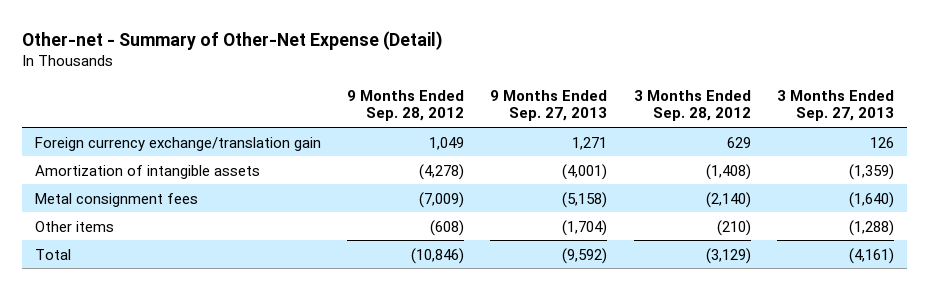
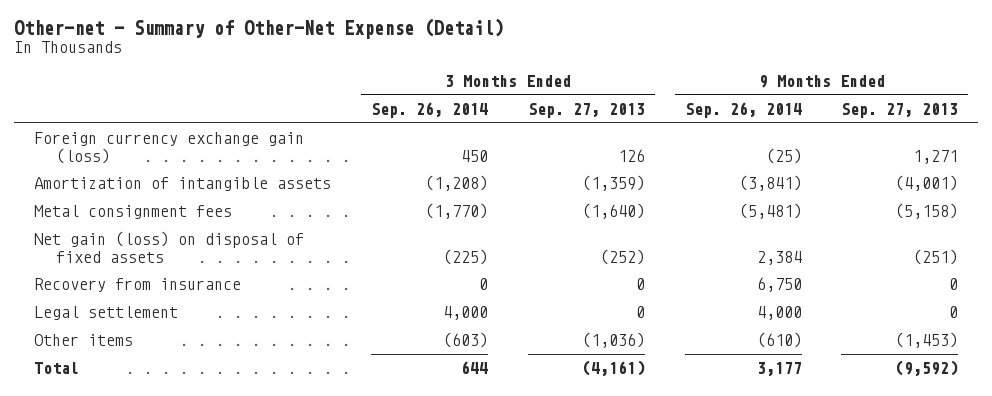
[347,89,465,122] 9 Months Ended Sep. 28, 2012 -> none
[633,89,751,122] 3 Months Ended Sep. 28, 2012 -> none
none -> [370,102,488,119] Sep. 26, 2014
none -> [684,102,802,119] Sep. 26, 2014
[35,136,322,151] Foreign currency exchange/translation gain -> [33,132,304,164] Foreign currency exchange gain (loss)
none -> [33,231,304,263] Net gain (loss) on disposal of fixed assets
none -> [33,278,241,293] Recovery from insurance
none -> [33,306,178,321] Legal settlement
[562,219,608,236] (1,704) -> [895,332,959,349] (1,453)
[848,219,894,236] (1,288) -> [581,332,645,349] (1,036)

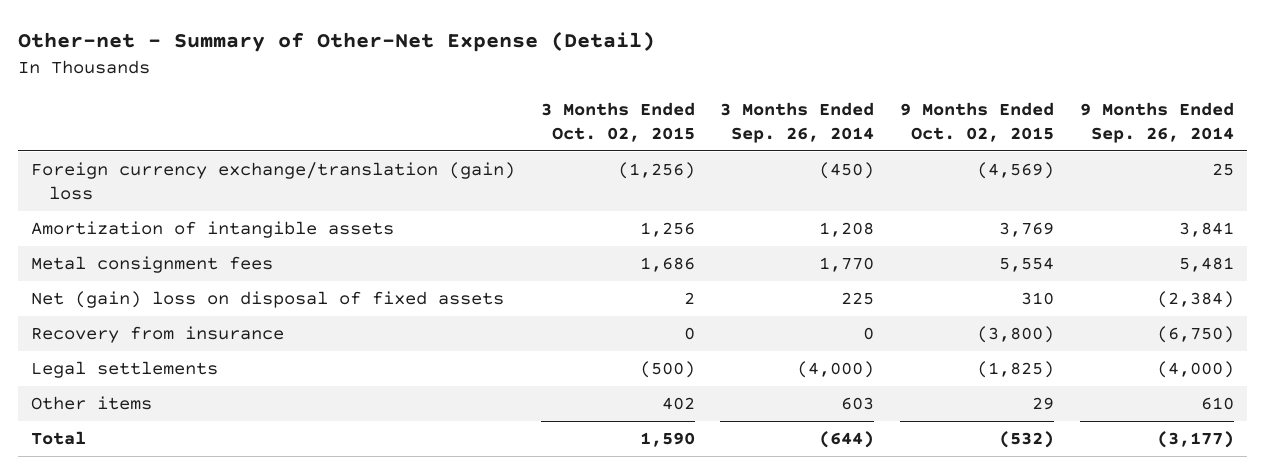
[527,103,645,119] Sep. 27, 2013 -> none
[841,103,959,119] Sep. 27, 2013 -> none
none -> [540,102,695,142] 3 Months Ended Oct. 02, 2015
none -> [900,102,1055,142] 9 Months Ended Oct. 02, 2015
[33,132,304,164] Foreign currency exchange gain (loss) -> [30,161,515,200] Foreign currency exchange/translation (gain) loss
[460,149,488,162] 450 -> [819,161,875,179] (450)
[765,147,802,164] (25) -> [1211,162,1234,176] 25
[424,175,488,192] (1,208) -> [819,221,875,237] 1,208
[738,175,802,192] (3,841) -> [1178,221,1234,237] 3,841
[424,203,488,220] (1,770) -> [819,256,875,272] 1,770
[738,203,802,220] (5,481) -> [1178,256,1234,272] 5,481
[33,231,304,263] Net gain (loss) on disposal of fixed assets -> [30,290,504,308] Net (gain) loss on disposal of fixed assets
[442,248,488,265] (225) -> [841,291,875,305] 225
[756,250,802,265] 2,384 -> [1156,290,1234,308] (2,384)
[756,277,802,293] 6,750 -> [1156,325,1234,343] (6,750)
[33,306,178,321] Legal settlement -> [30,360,218,378] Legal settlements
[442,306,488,321] 4,000 -> [797,360,875,378] (4,000)
[756,306,802,321] 4,000 -> [1156,360,1234,378] (4,000)
[442,332,488,349] (603) -> [841,396,875,410] 603
[756,332,802,349] (610) -> [1200,396,1234,410] 610
[460,361,488,375] 644 -> [819,430,875,448] (644)
[756,362,802,377] 3,177 -> [1156,430,1234,448] (3,177)

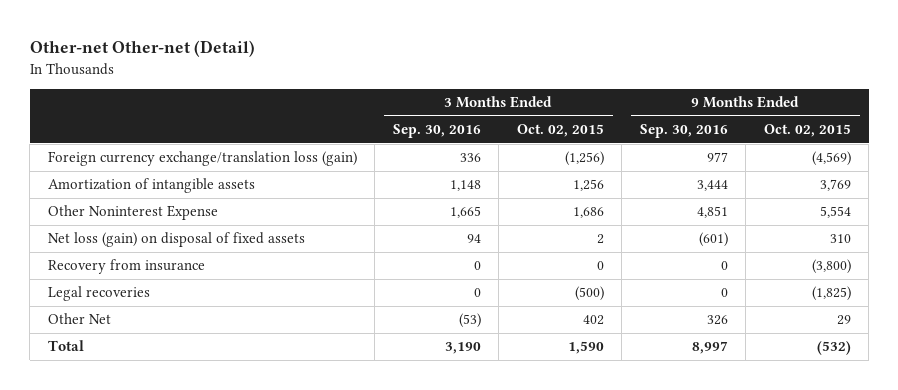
[17,31,655,53] Other-net - Summary of Other-Net Expense (Detail) -> [29,40,255,58] Other-net Other-net (Detail)
[720,102,875,143] 3 Months Ended Sep. 26, 2014 -> none
[1079,102,1234,143] 9 Months Ended Sep. 26, 2014 -> none
none -> [392,124,481,139] Sep. 30, 2016
none -> [639,124,728,139] Sep. 30, 2016
[30,161,515,200] Foreign currency exchange/translation (gain) loss -> [47,151,357,167] Foreign currency exchange/translation loss (gain)
[30,255,273,273] Metal consignment fees -> [47,205,218,221] Other Noninterest Expense
[30,290,504,308] Net (gain) loss on disposal of fixed assets -> [47,232,305,248] Net loss (gain) on disposal of fixed assets
[30,360,218,378] Legal settlements -> [47,286,150,302] Legal recoveries
[30,395,152,410] Other items -> [47,313,111,325] Other Net

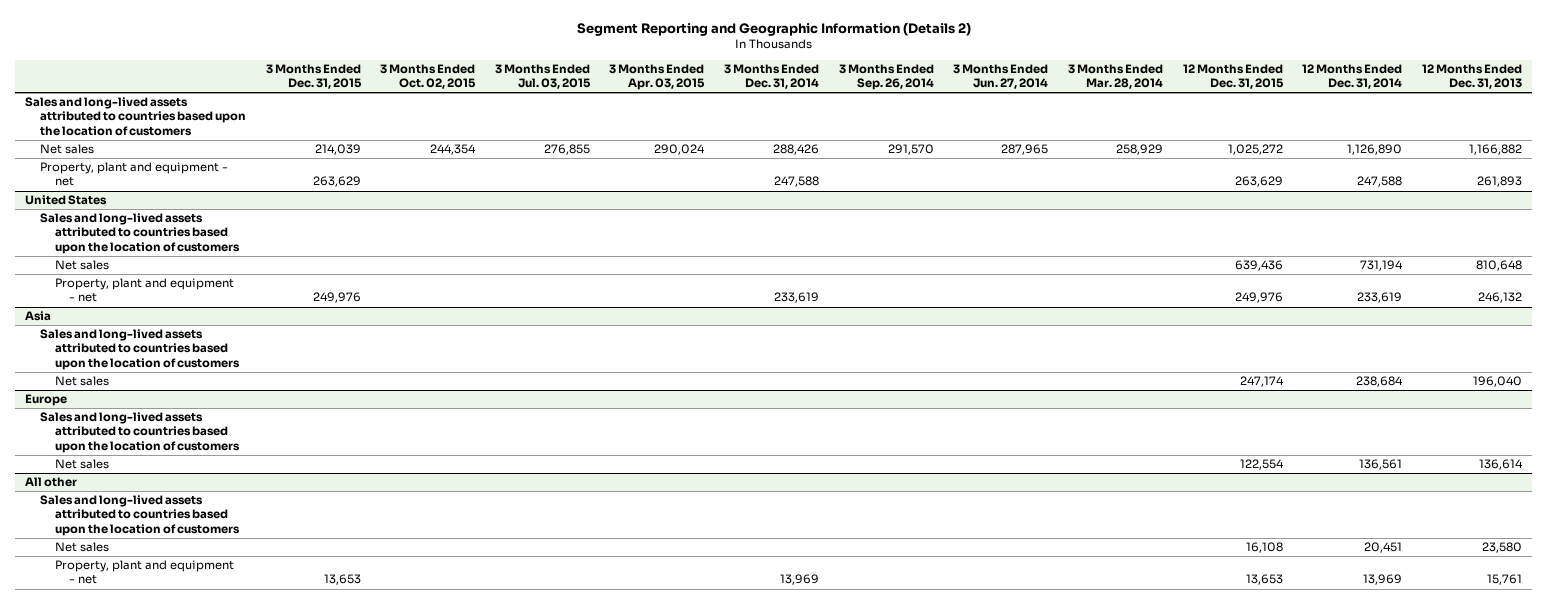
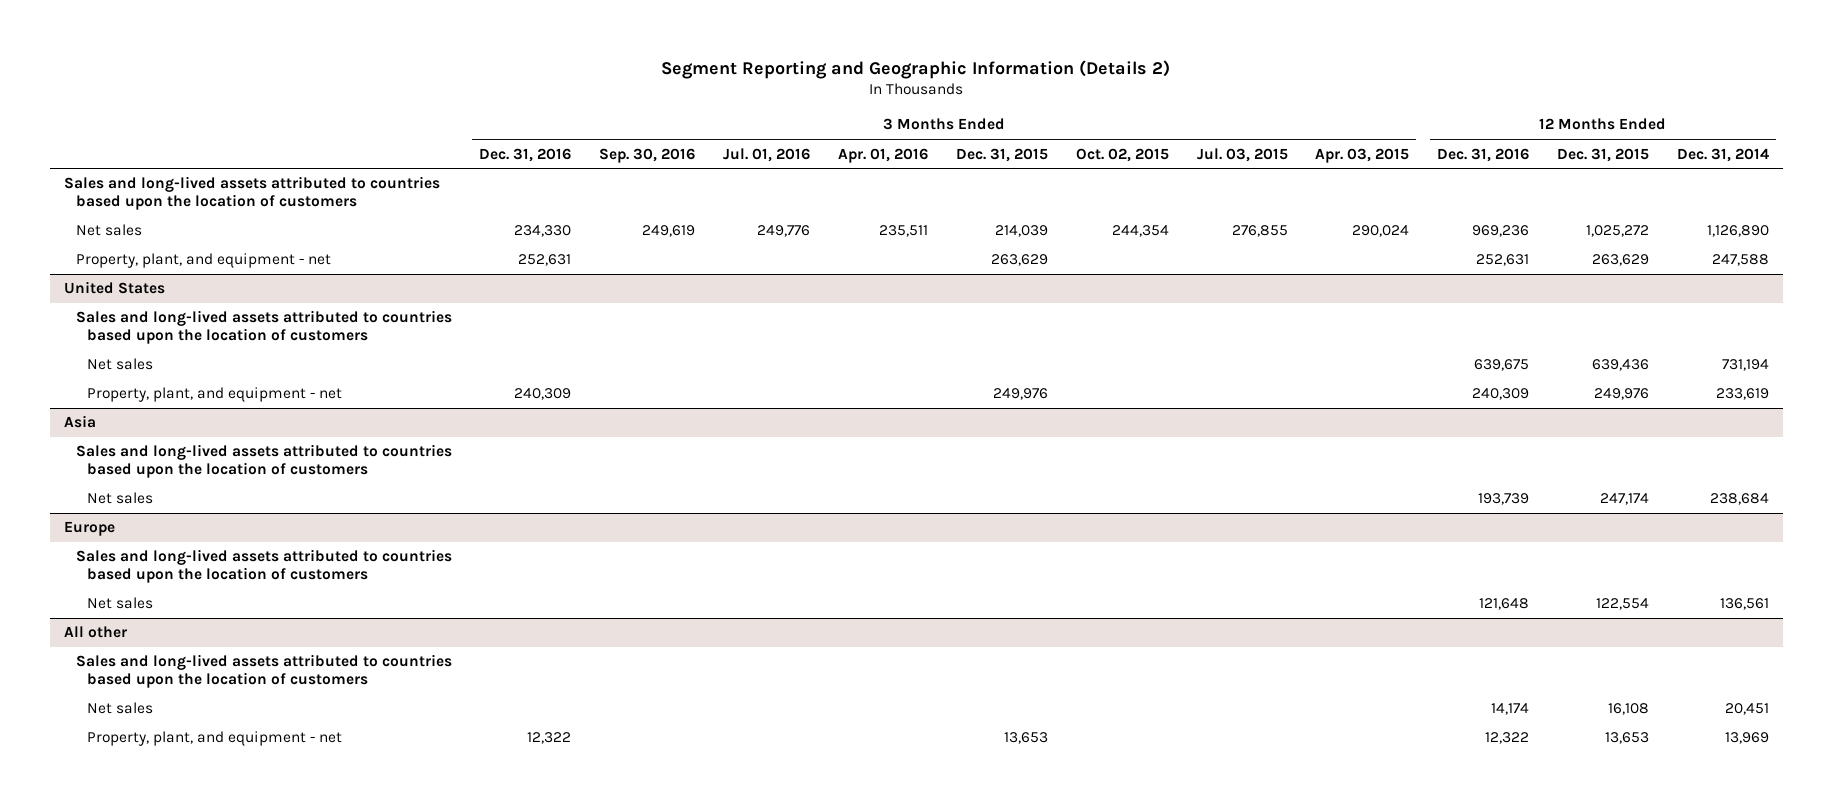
[724,63,820,90] 3 Months Ended Dec. 31, 2014 -> none
[838,63,934,91] 3 Months Ended Sep. 26, 2014 -> none
[953,63,1049,90] 3 Months Ended Jun. 27, 2014 -> none
[1067,63,1163,90] 3 Months Ended Mar. 28, 2014 -> none
[1421,63,1522,90] 12 Months Ended Dec. 31, 2013 -> none
none -> [479,147,572,162] Dec. 31, 2016
none -> [599,147,696,163] Sep. 30, 2016
none -> [723,147,811,162] Jul. 01, 2016
none -> [837,147,928,163] Apr. 01, 2016
none -> [1437,147,1530,162] Dec. 31, 2016
[39,162,228,187] Property, plant and equipment - net -> [75,253,331,269] Property, plant, and equipment - net
[54,278,234,303] Property, plant and equipment - net -> [87,387,343,403] Property, plant, and equipment - net
[54,560,234,585] Property, plant and equipment - net -> [87,731,343,747] Property, plant, and equipment - net

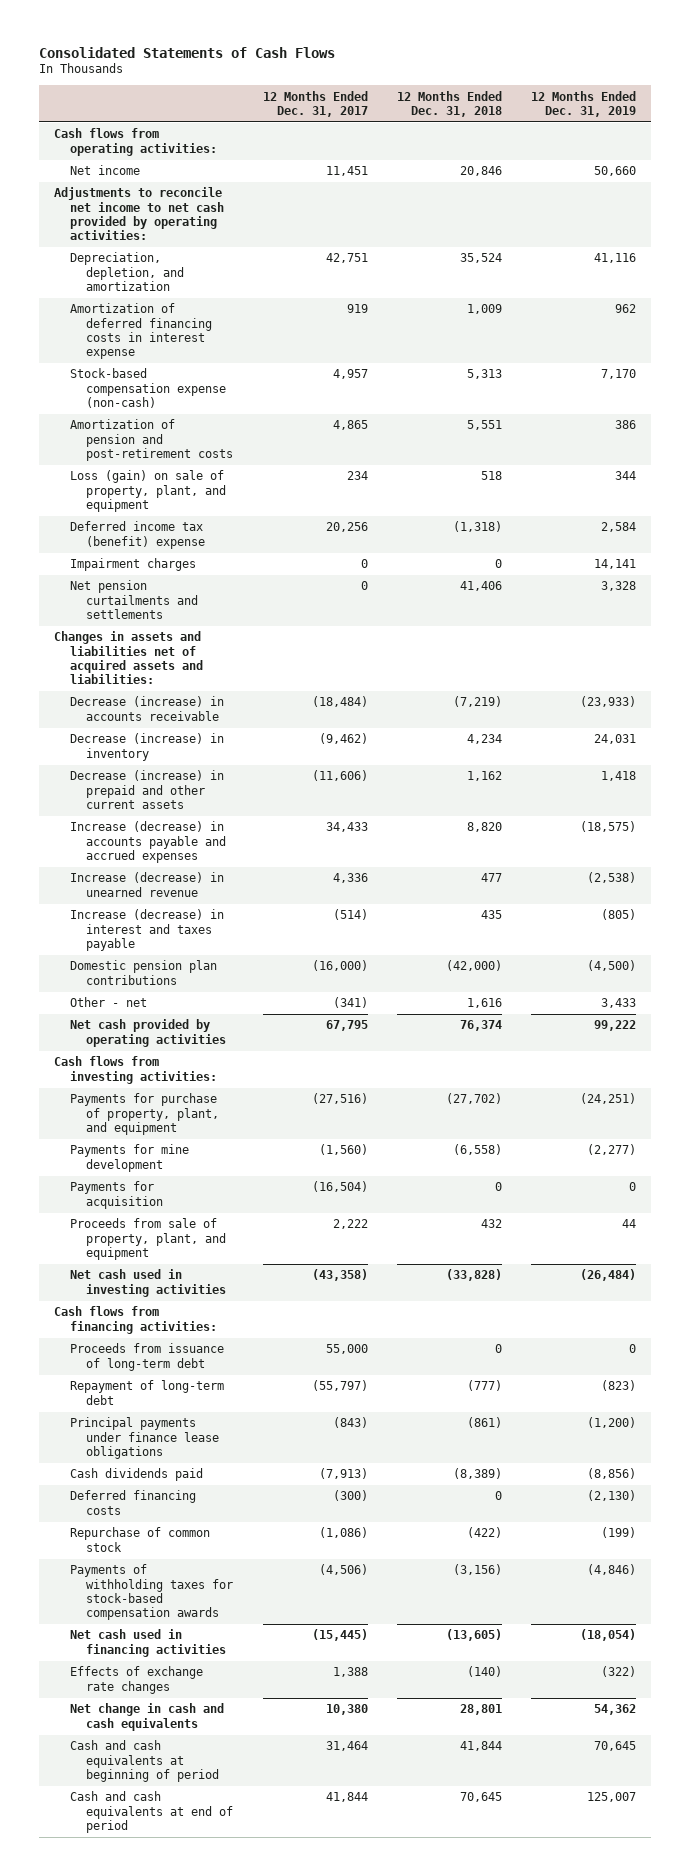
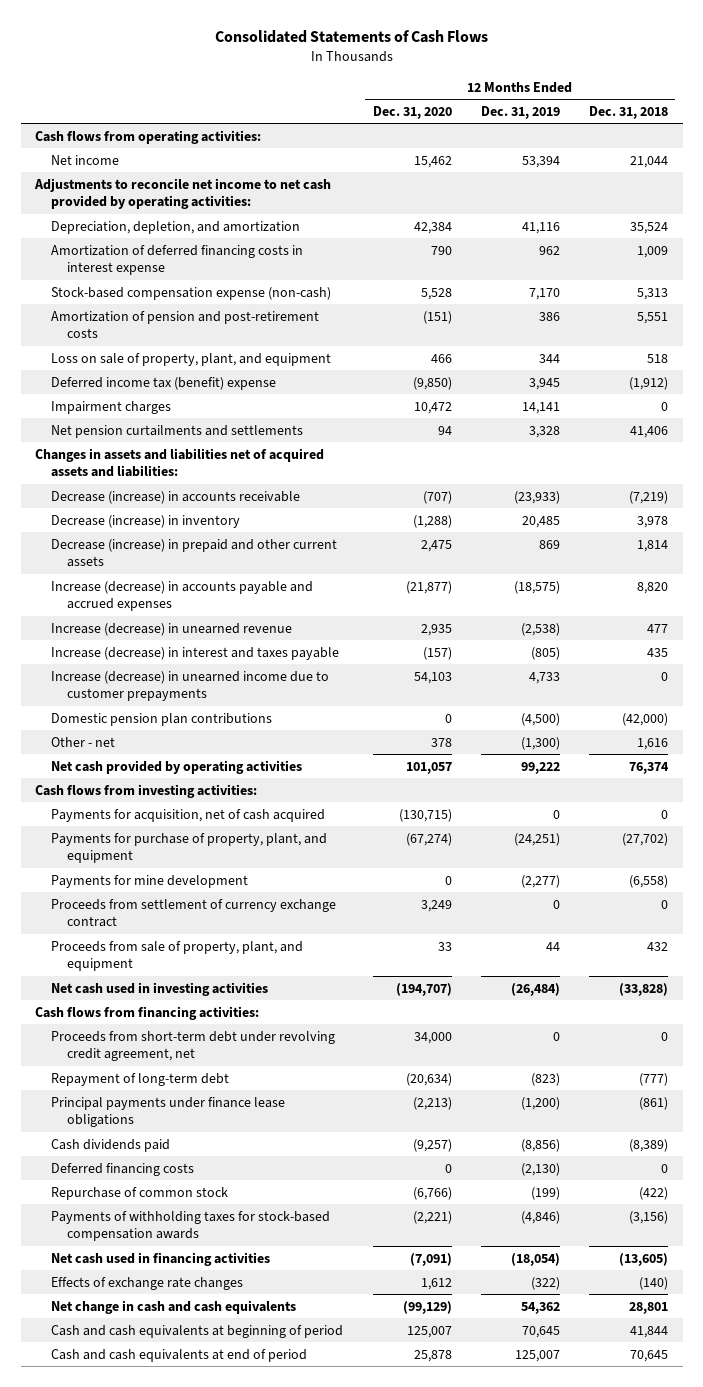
[262,90,368,117] 12 Months Ended Dec. 31, 2017 -> none
none -> [372,105,452,119] Dec. 31, 2020
[460,166,503,177] 20,846 -> [629,155,668,168] 21,044
[594,166,637,177] 50,660 -> [521,155,560,168] 53,394
[70,470,227,512] Loss (gain) on sale of property, plant, and equipment -> [51,352,332,366] Loss on sale of property, plant, and equipment
[453,521,503,533] (1,318) -> [628,376,668,390] (1,912)
[601,522,637,533] 2,584 -> [528,377,560,390] 3,945
[467,734,503,745] 4,234 -> [636,515,668,528] 3,978
[594,734,637,745] 24,031 -> [521,515,560,528] 20,485
[467,771,503,782] 1,162 -> [636,539,668,552] 1,814
[601,771,637,782] 1,418 -> [538,539,560,549] 869
none -> [51,670,330,702] Increase (decrease) in unearned income due to customer prepayments
[601,998,637,1009] 3,433 -> [520,736,560,750] (1,300)
none -> [51,808,326,822] Payments for acquisition, net of cash acquired
[70,1181,164,1209] Payments for acquisition -> none
none -> [51,898,337,928] Proceeds from settlement of currency exchange contract
[70,1343,225,1371] Proceeds from issuance of long-term debt -> [51,1030,336,1062] Proceeds from short-term debt under revolving credit agreement, net

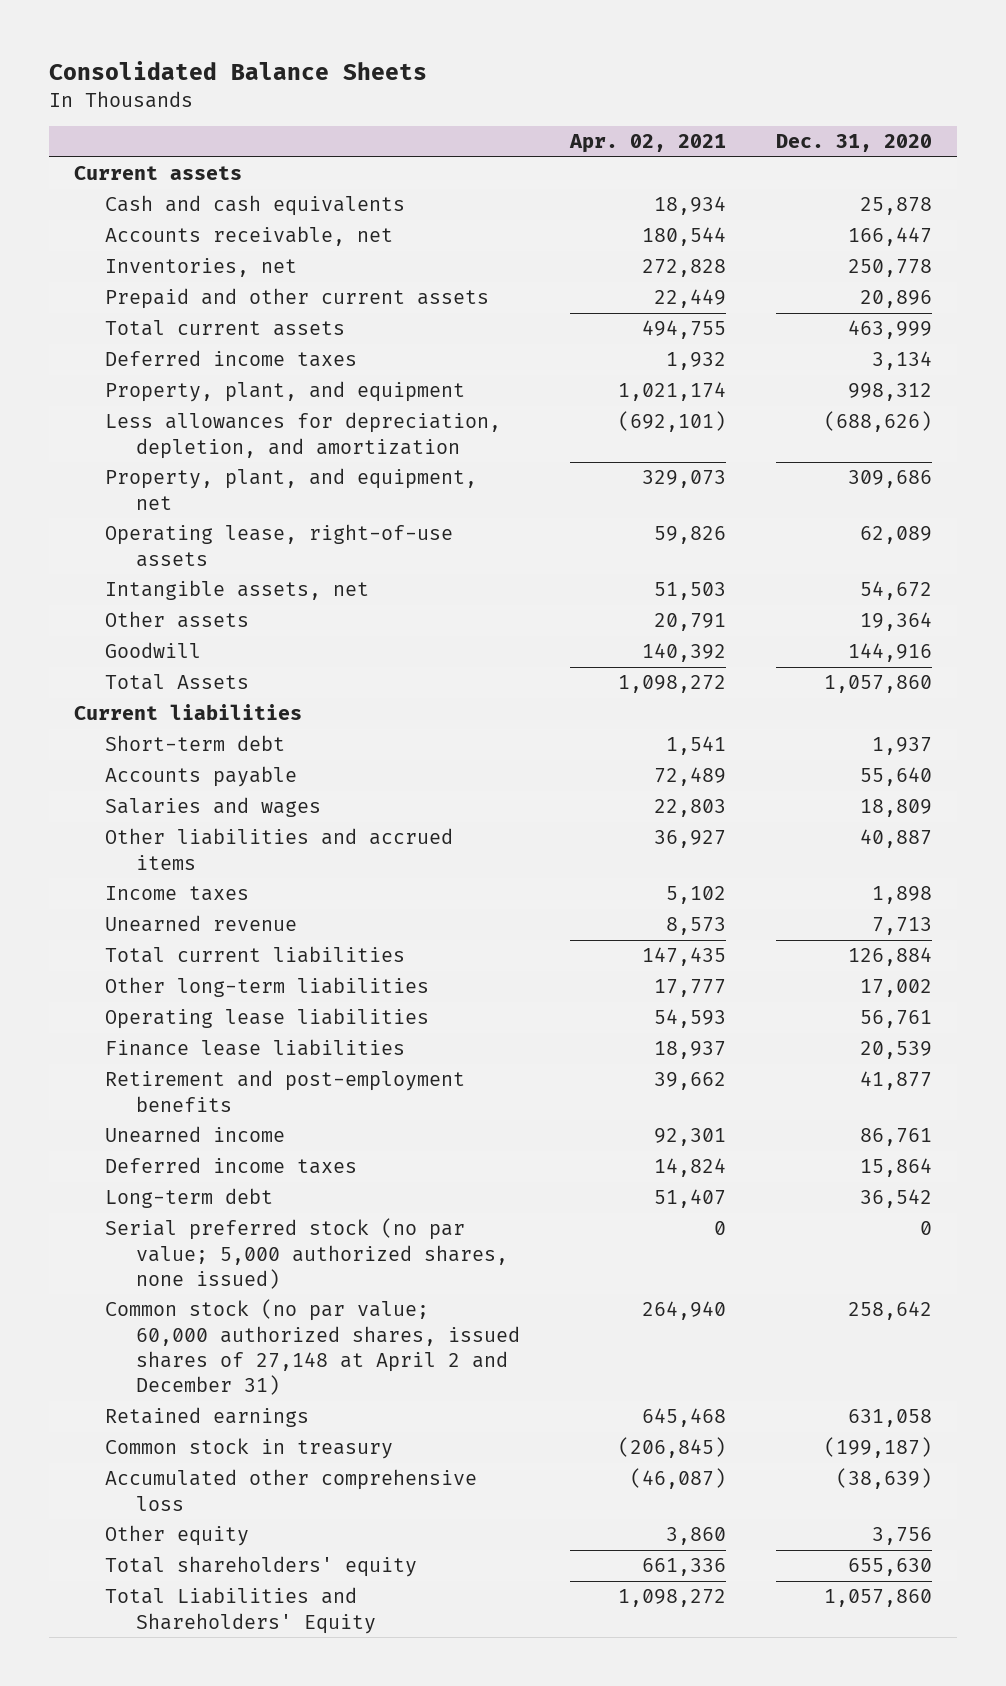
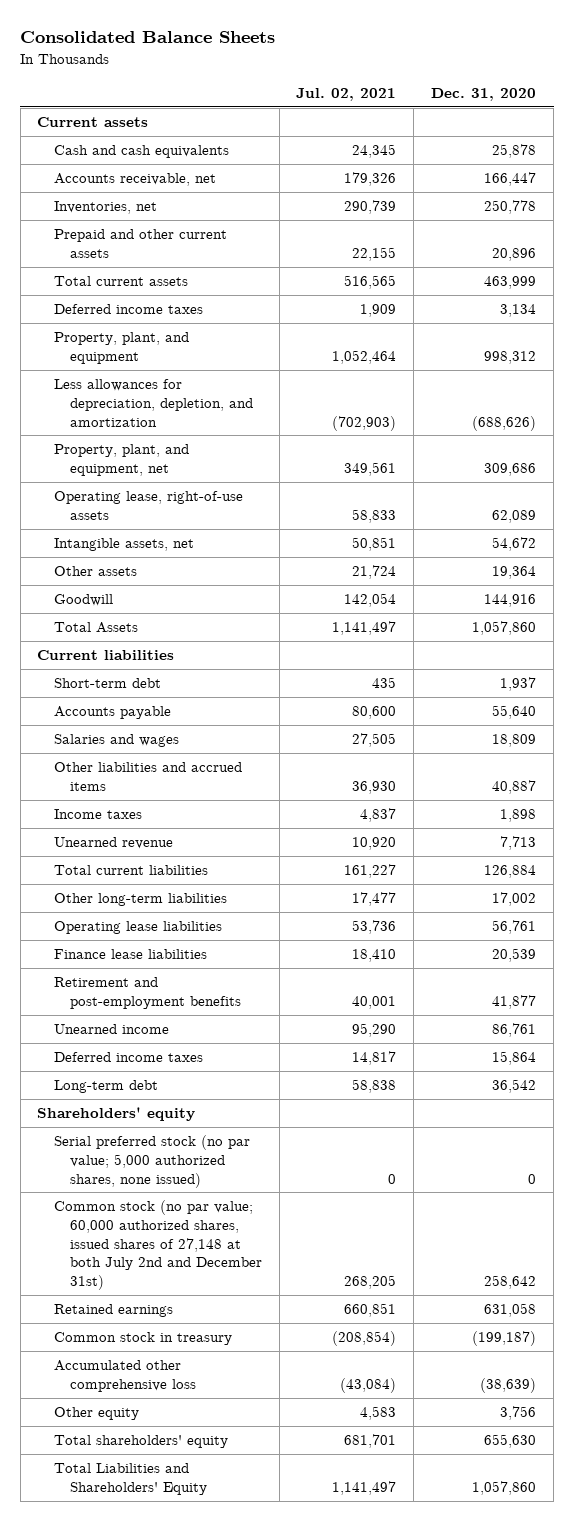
[569,134,727,154] Apr. 02, 2021 -> none
none -> [296,88,397,102] Jul. 02, 2021
none -> [37,1107,196,1122] Shareholders' equity
[105,1299,521,1396] Common stock (no par value; 60,000 authorized shares, issued shares of 27,148 at April 2 and December 31) -> [53,1200,262,1290] Common stock (no par value; 60,000 authorized shares, issued shares of 27,148 at both July 2nd and December 31st)

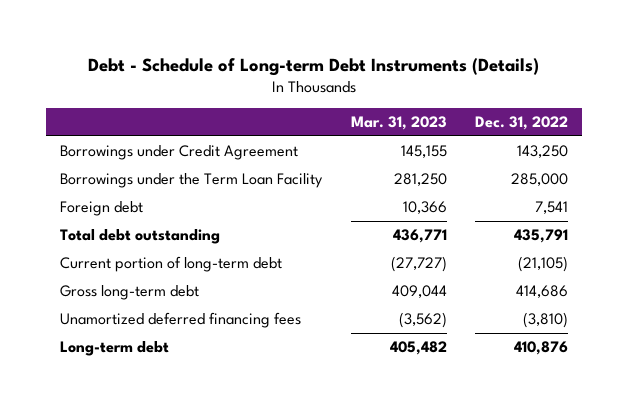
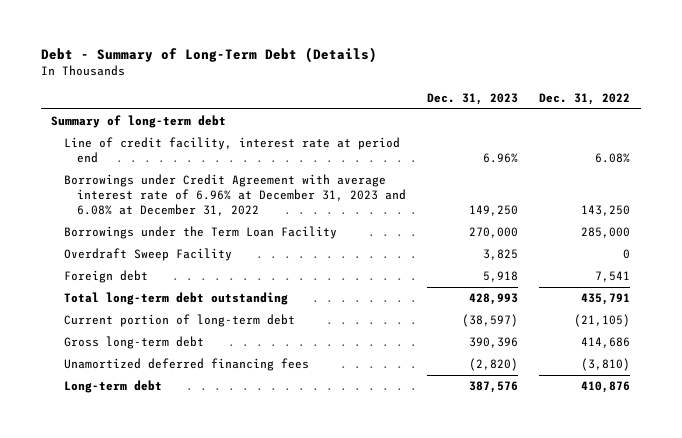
[88,57,540,76] Debt - Schedule of Long-term Debt Instruments (Details) -> [40,47,377,64] Debt - Summary of Long-Term Debt (Details)
[350,116,447,131] Mar. 31, 2023 -> none
none -> [427,93,519,106] Dec. 31, 2023
none -> [51,114,227,128] Summary of long-term debt
none -> [64,136,401,164] Line of credit facility, interest rate at period end
[60,145,299,161] Borrowings under Credit Agreement -> [64,173,407,217] Borrowings under Credit Agreement with average interest rate of 6.96% at December 31, 2023 and 6.08% at December 31, 2022
none -> [64,247,233,261] Overdraft Sweep Facility
[60,229,221,245] Total debt outstanding -> [64,291,289,305] Total long-term debt outstanding

